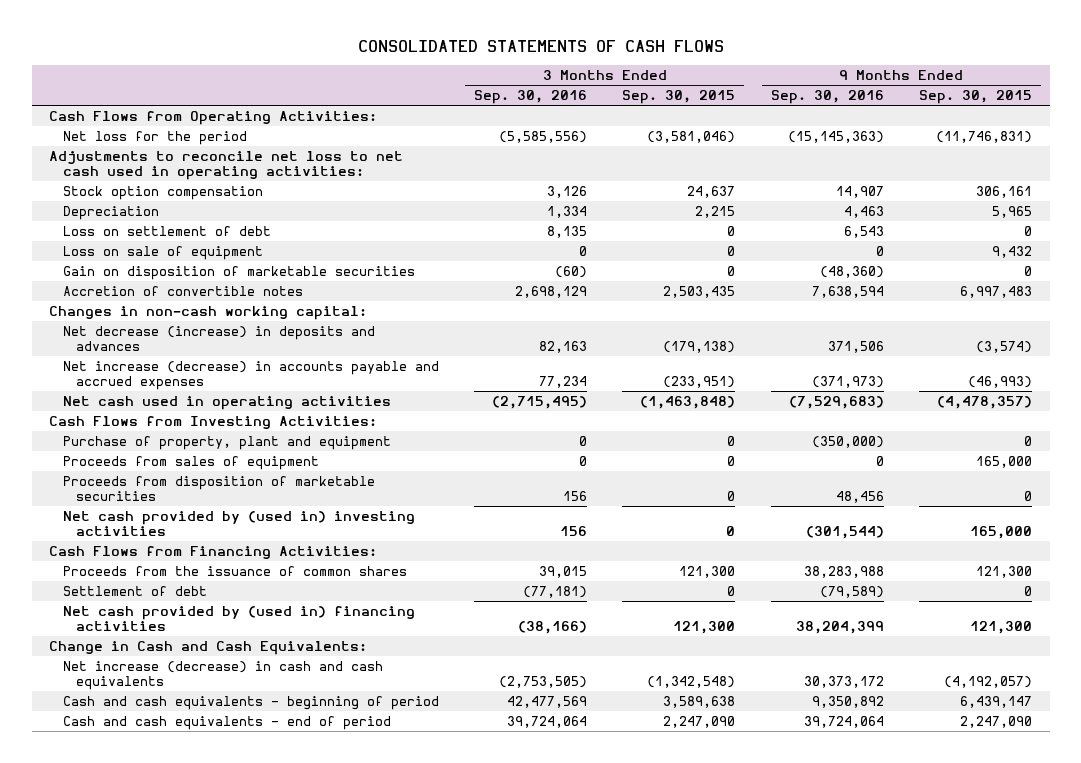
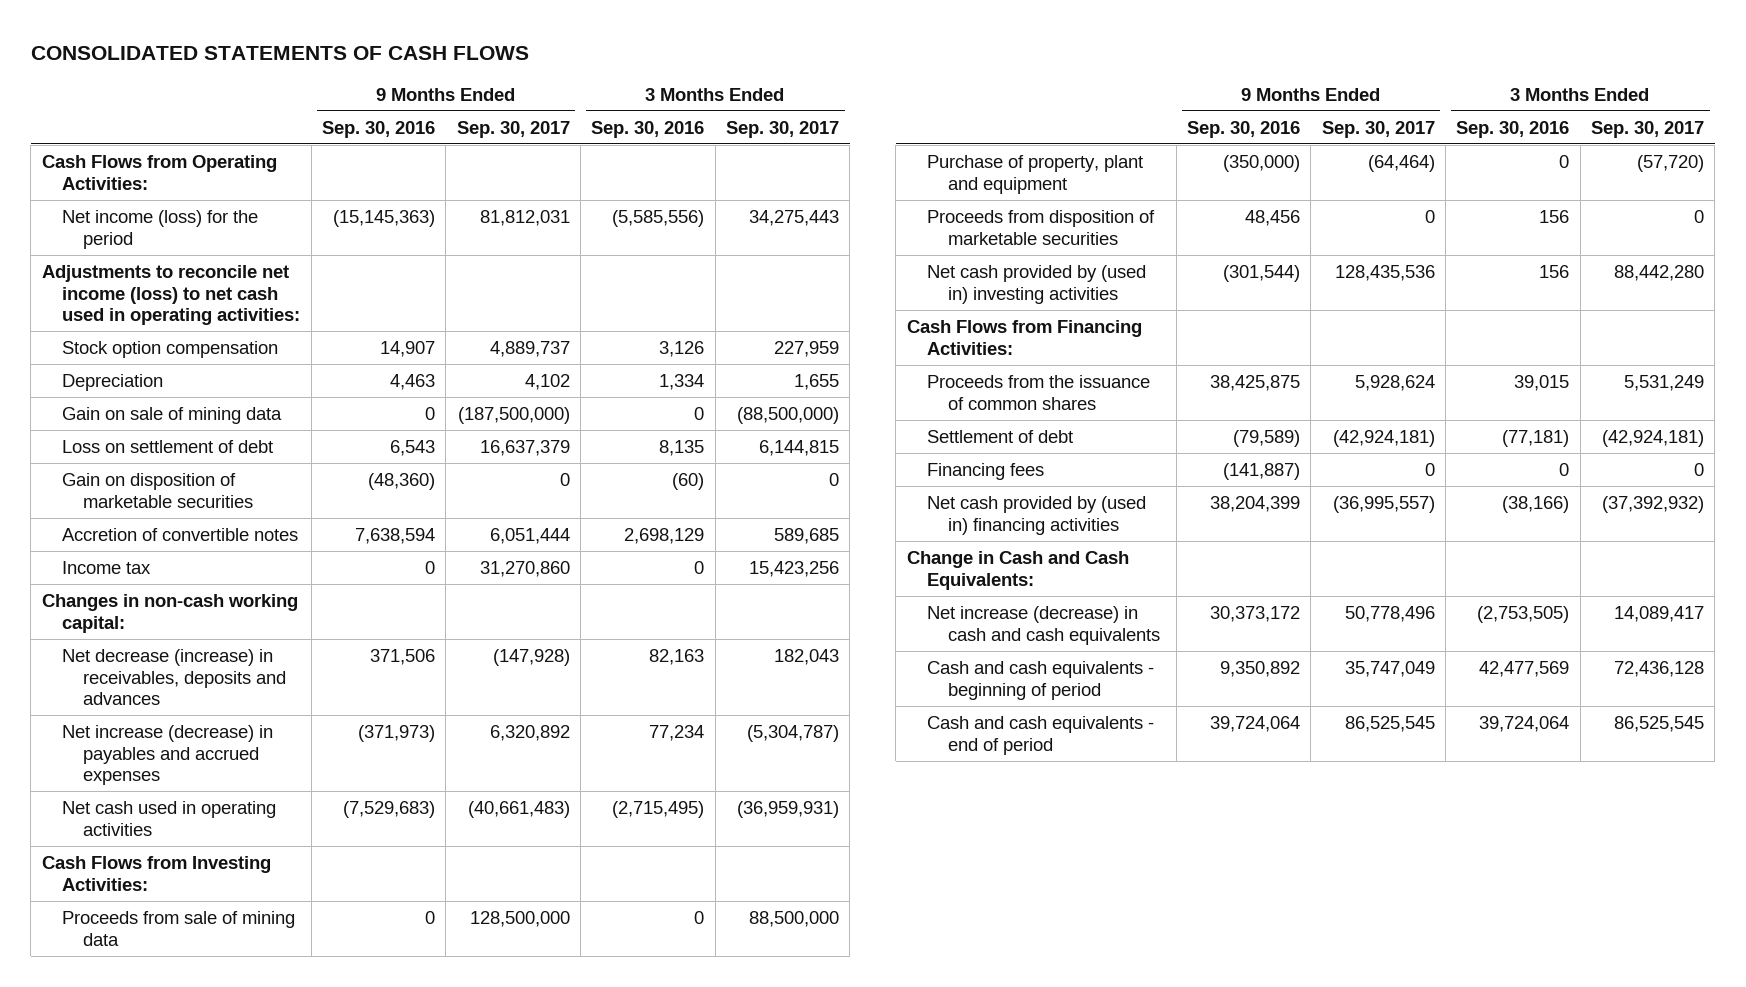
[622,90,736,105] Sep. 30, 2015 -> none
[919,90,1033,105] Sep. 30, 2015 -> none
none -> [456,120,570,138] Sep. 30, 2017
none -> [726,120,840,138] Sep. 30, 2017
[62,131,247,146] Net loss for the period -> [62,209,259,249] Net income (loss) for the period
[49,151,404,181] Adjustments to reconcile net loss to net cash used in operating activities: -> [41,264,301,326] Adjustments to reconcile net income (loss) to net cash used in operating activities:
none -> [62,406,283,424] Gain on sale of mining data
[62,246,263,261] Loss on sale of equipment -> none
none -> [62,560,152,574] Income tax
[62,326,375,352] Net decrease (increase) in deposits and advances -> [62,648,286,706] Net decrease (increase) in receivables, deposits and advances
[62,361,439,391] Net increase (decrease) in accounts payable and accrued expenses -> [62,724,274,786] Net increase (decrease) in payables and accrued expenses
none -> [62,910,296,946] Proceeds from sale of mining data
[62,456,319,471] Proceeds from sales of equipment -> none
[803,566,884,579] 38,283,988 -> [1209,374,1300,391] 38,425,875
none -> [927,462,1045,480] Financing fees

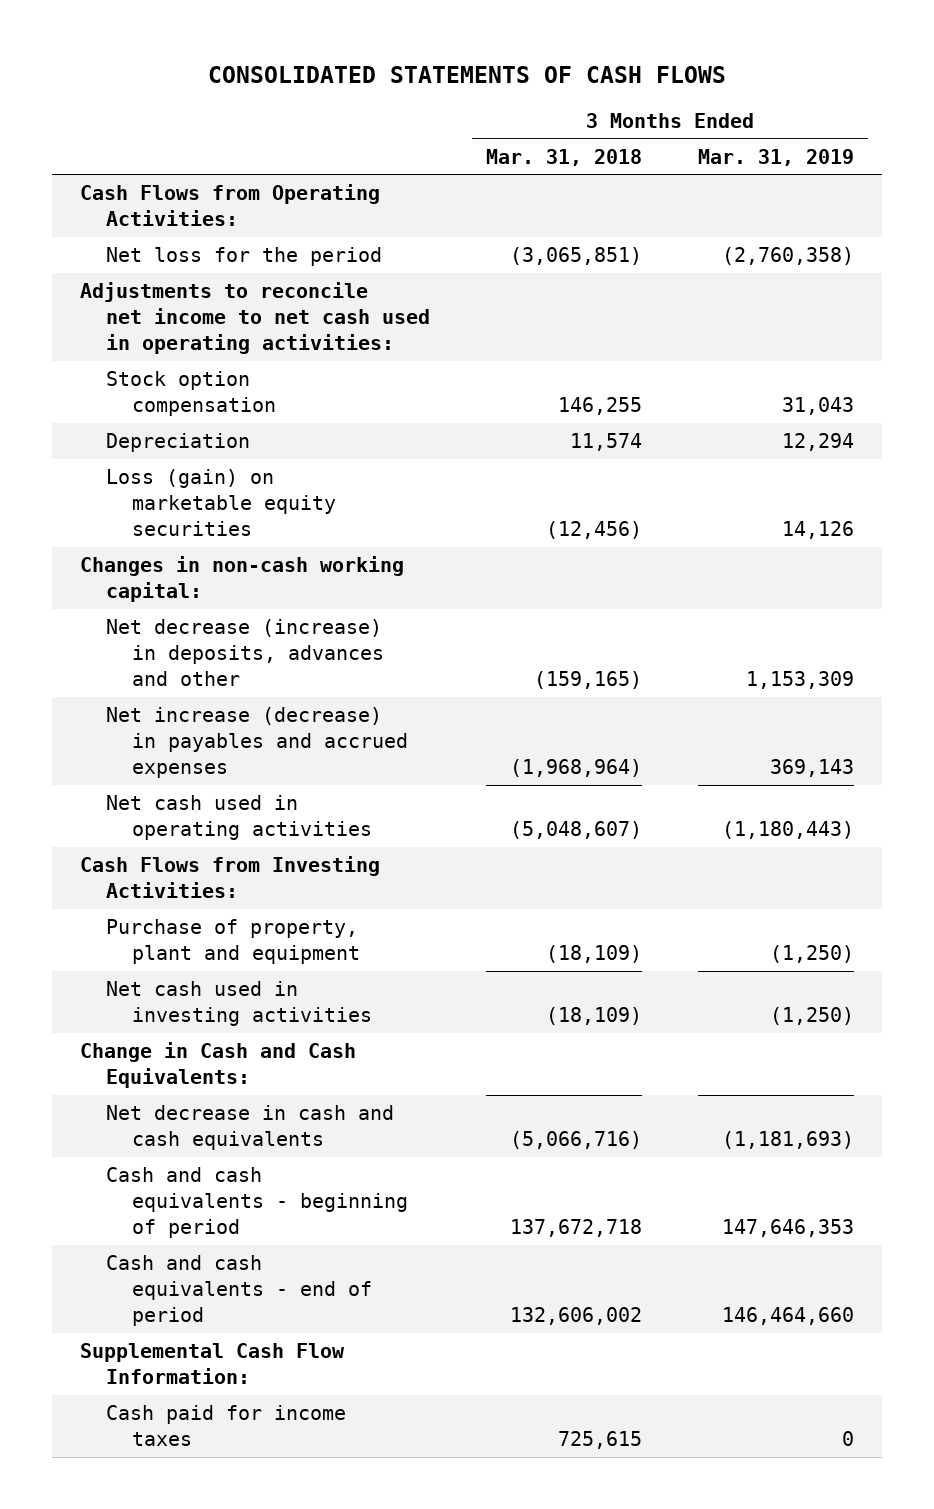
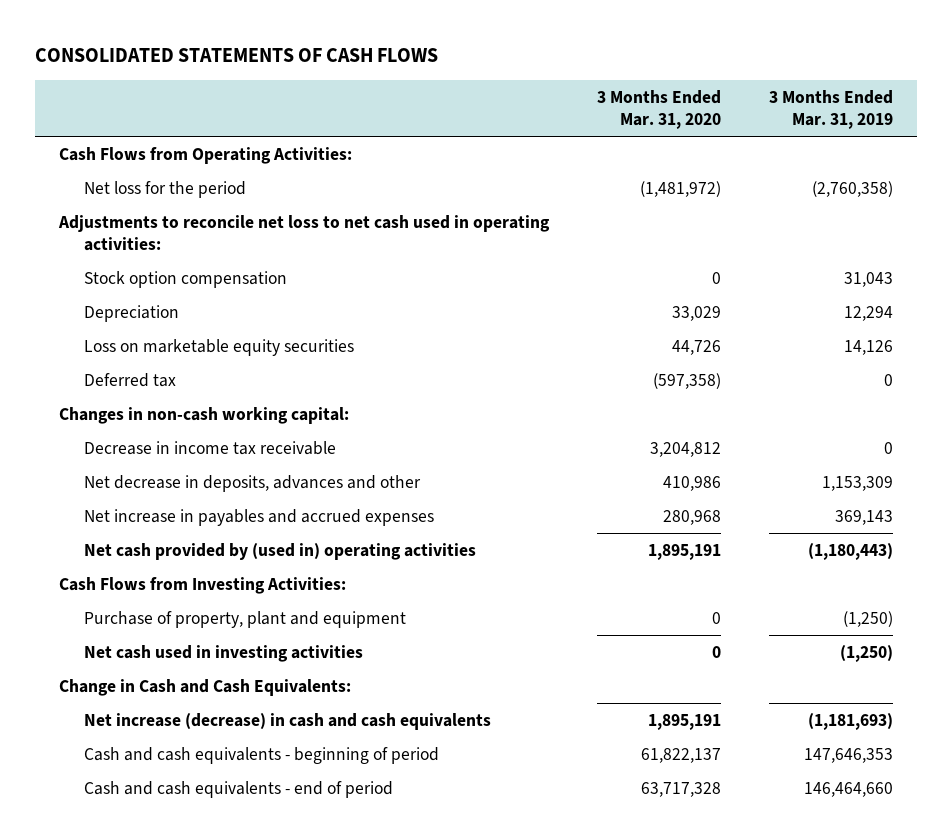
[485,148,642,166] Mar. 31, 2018 -> none
none -> [596,89,721,129] 3 Months Ended Mar. 31, 2020
[79,282,430,355] Adjustments to reconcile net income to net cash used in operating activities: -> [58,214,551,251] Adjustments to reconcile net loss to net cash used in operating activities:
[105,469,336,537] Loss (gain) on marketable equity securities -> [84,338,355,356] Loss on marketable equity securities
none -> [84,372,177,387] Deferred tax
none -> [84,440,337,455] Decrease in income tax receivable
[105,619,384,687] Net decrease (increase) in deposits, advances and other -> [84,474,422,492] Net decrease in deposits, advances and other
[105,707,408,779] Net increase (decrease) in payables and accrued expenses -> [84,508,435,526] Net increase in payables and accrued expenses
[105,795,372,841] Net cash used in operating activities -> [84,542,477,560] Net cash provided by (used in) operating activities
[105,1105,394,1151] Net decrease in cash and cash equivalents -> [84,712,492,730] Net increase (decrease) in cash and cash equivalents
[79,1343,345,1385] Supplemental Cash Flow Information: -> none
[105,1405,346,1447] Cash paid for income taxes -> none

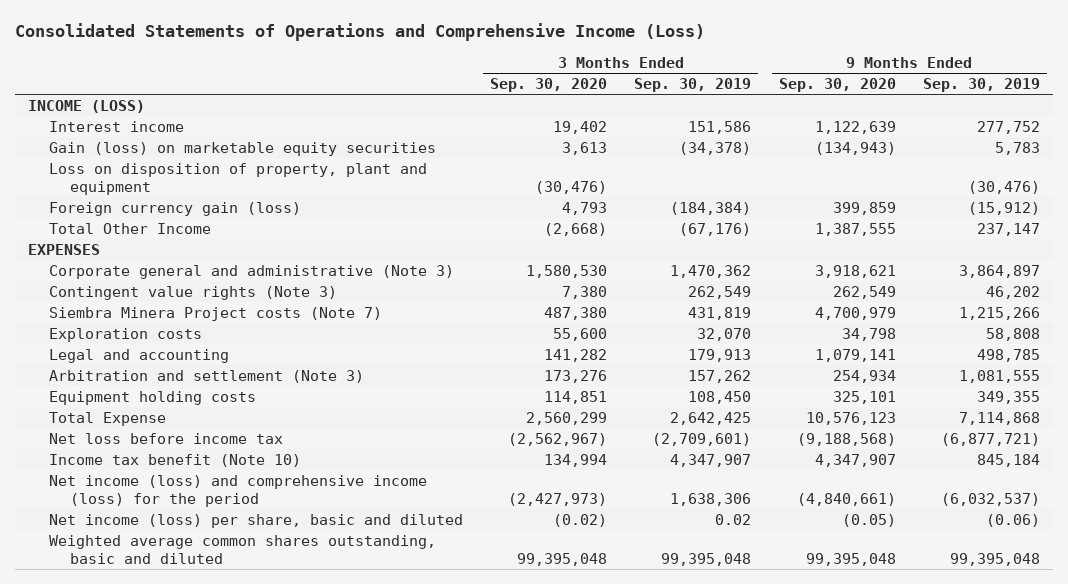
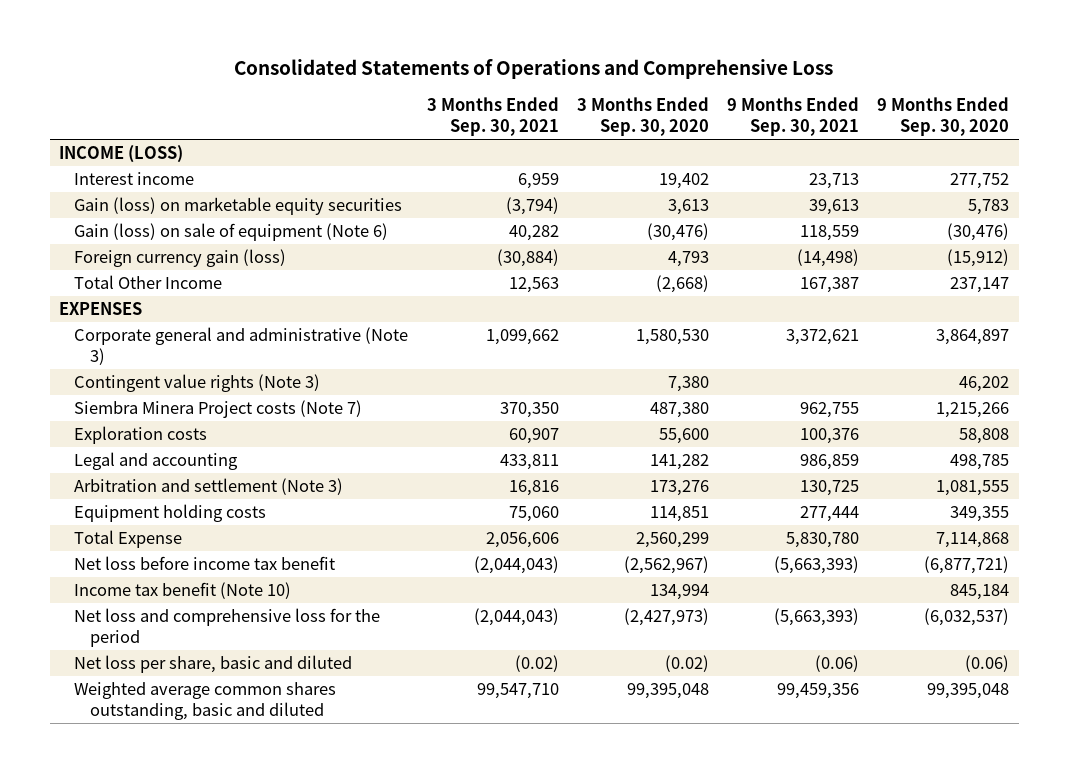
[14,23,705,42] Consolidated Statements of Operations and Comprehensive Income (Loss) -> [234,59,834,80] Consolidated Statements of Operations and Comprehensive Loss
[634,78,752,93] Sep. 30, 2019 -> none
[922,78,1040,93] Sep. 30, 2019 -> none
none -> [426,96,559,137] 3 Months Ended Sep. 30, 2021
none -> [727,96,860,137] 9 Months Ended Sep. 30, 2021
[48,162,427,195] Loss on disposition of property, plant and equipment -> none
[814,120,896,134] 1,122,639 -> [950,172,1010,189] 277,752
[814,141,896,155] (134,943) -> [968,198,1010,215] 5,783
none -> [74,222,389,241] Gain (loss) on sale of equipment (Note 6)
[832,201,896,215] 399,859 -> [947,248,1010,267] (15,912)
[814,222,896,236] 1,387,555 -> [950,276,1010,293] 237,147
[814,264,896,278] 3,918,621 -> [936,328,1010,345] 3,864,897
[832,285,896,299] 262,549 -> [959,375,1010,392] 46,202
[814,306,896,320] 4,700,979 -> [936,401,1010,418] 1,215,266
[841,327,896,341] 34,798 -> [959,427,1010,444] 58,808
[814,348,896,362] 1,079,141 -> [950,453,1010,470] 498,785
[832,369,896,383] 254,934 -> [936,479,1010,496] 1,081,555
[832,390,896,404] 325,101 -> [950,505,1010,522] 349,355
[805,411,896,425] 10,576,123 -> [936,531,1010,548] 7,114,868
[48,432,283,444] Net loss before income tax -> [74,555,336,570] Net loss before income tax benefit
[796,432,896,446] (9,188,568) -> [924,555,1010,574] (6,877,721)
[814,453,896,467] 4,347,907 -> [950,583,1010,600] 845,184
[48,474,427,507] Net income (loss) and comprehensive income (loss) for the period -> [74,607,381,648] Net loss and comprehensive loss for the period
[796,492,896,506] (4,840,661) -> [924,607,1010,626] (6,032,537)
[48,513,463,528] Net income (loss) per share, basic and diluted -> [74,654,353,673] Net loss per share, basic and diluted
[841,513,896,527] (0.05) -> [965,654,1010,672] (0.06)

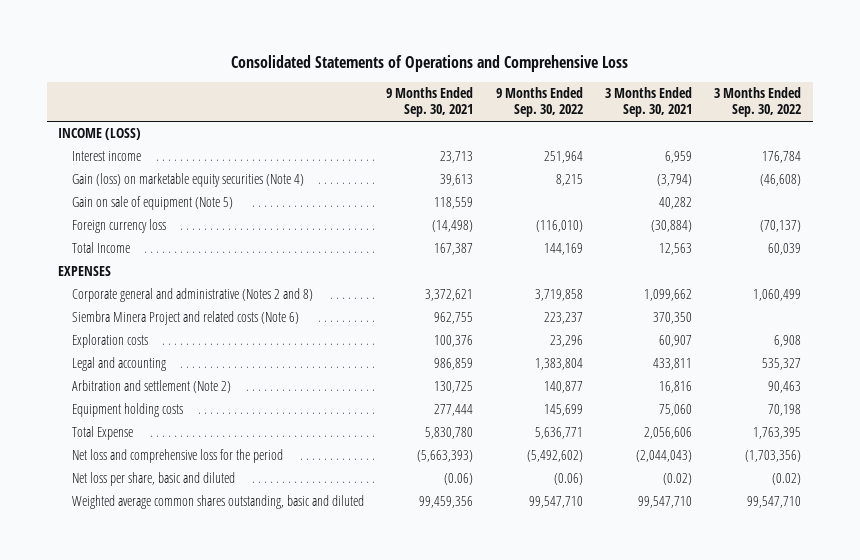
[576,96,709,137] 3 Months Ended Sep. 30, 2020 -> none
[877,96,1010,137] 9 Months Ended Sep. 30, 2020 -> none
none -> [495,87,583,118] 9 Months Ended Sep. 30, 2022
none -> [714,87,802,118] 3 Months Ended Sep. 30, 2022
[74,196,403,215] Gain (loss) on marketable equity securities -> [72,173,305,188] Gain (loss) on marketable equity securities (Note 4)
[74,222,389,241] Gain (loss) on sale of equipment (Note 6) -> [72,196,234,211] Gain on sale of equipment (Note 5)
[74,248,287,267] Foreign currency gain (loss) -> [72,219,167,234] Foreign currency loss
[74,274,223,289] Total Other Income -> [72,242,131,254] Total Income
[74,373,321,392] Contingent value rights (Note 3) -> none
[74,326,409,366] Corporate general and administrative (Note 3) -> [72,288,314,303] Corporate general and administrative (Notes 2 and 8)
[74,399,363,418] Siembra Minera Project costs (Note 7) -> [72,311,300,326] Siembra Minera Project and related costs (Note 6)
[74,477,344,495] Arbitration and settlement (Note 3) -> [72,380,232,394] Arbitration and settlement (Note 2)
[74,555,336,570] Net loss before income tax benefit -> none
[74,581,292,599] Income tax benefit (Note 10) -> none

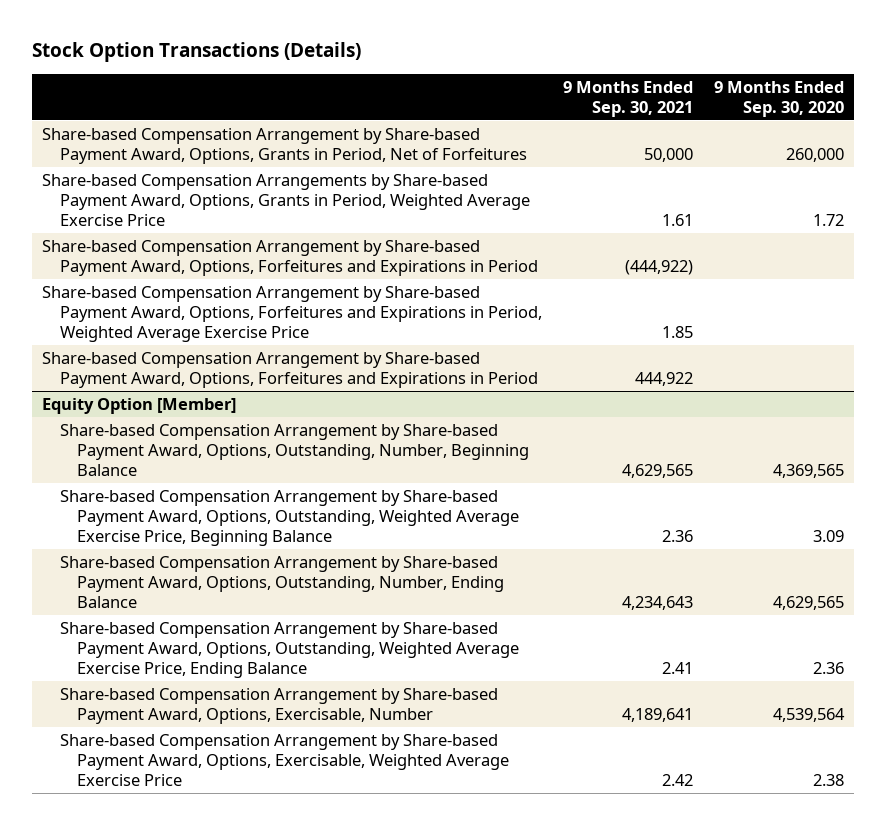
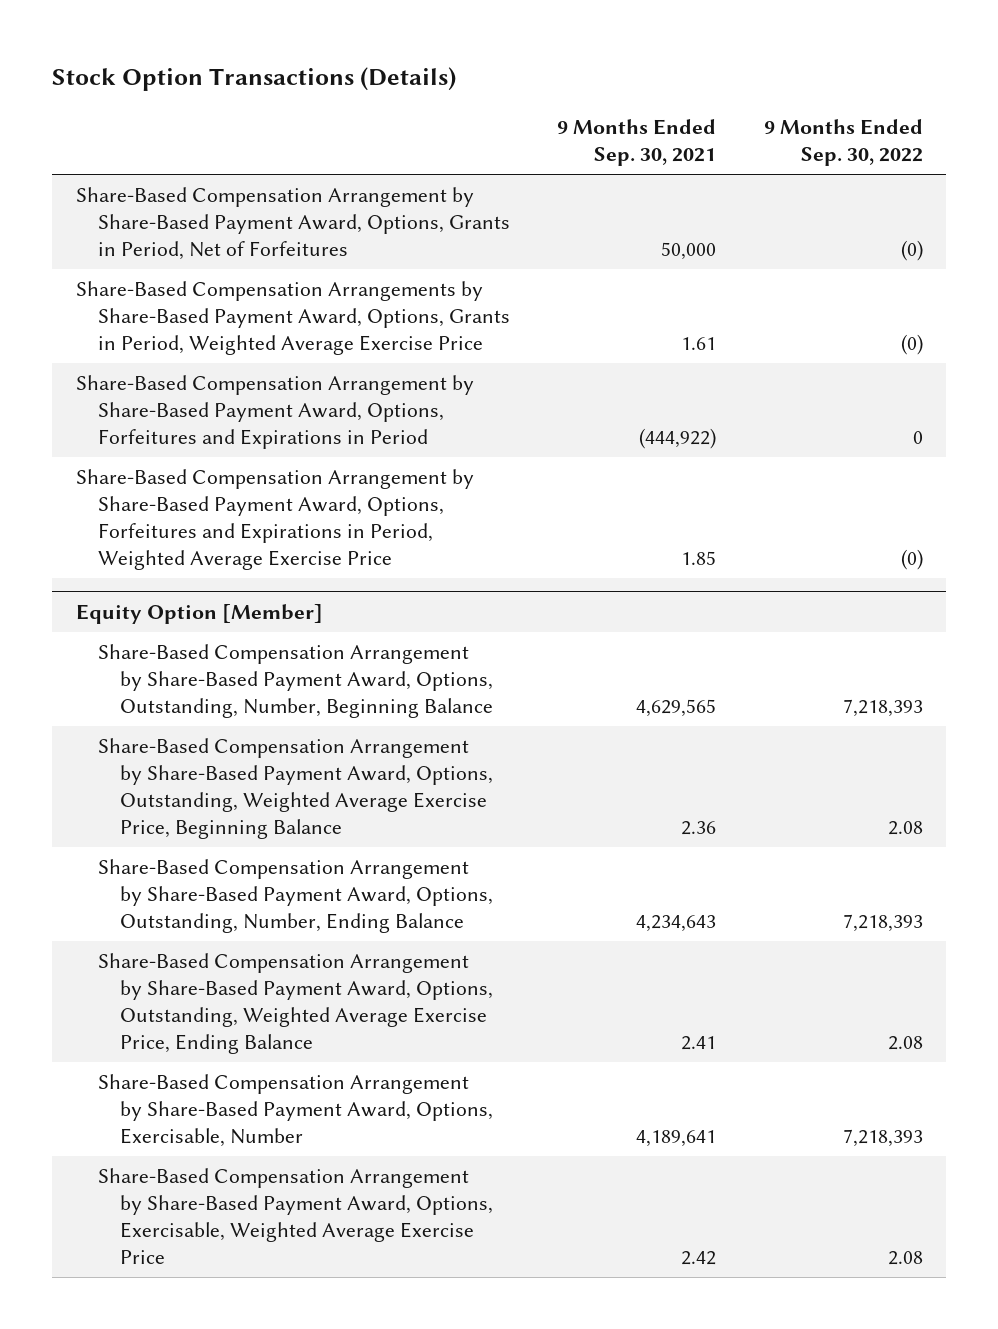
[713,80,844,117] 9 Months Ended Sep. 30, 2020 -> none
none -> [763,119,923,167] 9 Months Ended Sep. 30, 2022
[42,351,538,389] Share-based Compensation Arrangement by Share-based Payment Award, Options, Forfeitures and Expirations in Period -> none
[42,127,527,165] Share-based Compensation Arrangement by Share-based Payment Award, Options, Grants in Period, Net of Forfeitures -> [75,187,510,261] Share-Based Compensation Arrangement by Share-Based Payment Award, Options, Grants in Period, Net of Forfeitures
[42,173,530,227] Share-based Compensation Arrangements by Share-based Payment Award, Options, Grants in Period, Weighted Average Exercise Price -> [75,281,510,356] Share-Based Compensation Arrangements by Share-Based Payment Award, Options, Grants in Period, Weighted Average Exercise Price
[42,239,538,277] Share-based Compensation Arrangement by Share-based Payment Award, Options, Forfeitures and Expirations in Period -> [75,375,474,450] Share-Based Compensation Arrangement by Share-Based Payment Award, Options, Forfeitures and Expirations in Period
[42,285,542,343] Share-based Compensation Arrangement by Share-based Payment Award, Options, Forfeitures and Expirations in Period, Weighted Average Exercise Price -> [75,469,474,570] Share-Based Compensation Arrangement by Share-Based Payment Award, Options, Forfeitures and Expirations in Period, Weighted Average Exercise Price
[59,423,529,477] Share-based Compensation Arrangement by Share-based Payment Award, Options, Outstanding, Number, Beginning Balance -> [97,644,493,719] Share-Based Compensation Arrangement by Share-Based Payment Award, Options, Outstanding, Number, Beginning Balance
[59,489,519,547] Share-based Compensation Arrangement by Share-based Payment Award, Options, Outstanding, Weighted Average Exercise Price, Beginning Balance -> [97,738,493,839] Share-Based Compensation Arrangement by Share-Based Payment Award, Options, Outstanding, Weighted Average Exercise Price, Beginning Balance
[59,555,504,609] Share-based Compensation Arrangement by Share-based Payment Award, Options, Outstanding, Number, Ending Balance -> [97,859,493,934] Share-Based Compensation Arrangement by Share-Based Payment Award, Options, Outstanding, Number, Ending Balance
[59,621,519,679] Share-based Compensation Arrangement by Share-based Payment Award, Options, Outstanding, Weighted Average Exercise Price, Ending Balance -> [97,953,493,1054] Share-Based Compensation Arrangement by Share-Based Payment Award, Options, Outstanding, Weighted Average Exercise Price, Ending Balance
[59,687,498,725] Share-based Compensation Arrangement by Share-based Payment Award, Options, Exercisable, Number -> [97,1074,493,1148] Share-Based Compensation Arrangement by Share-Based Payment Award, Options, Exercisable, Number
[59,733,509,787] Share-based Compensation Arrangement by Share-based Payment Award, Options, Exercisable, Weighted Average Exercise Price -> [97,1168,493,1264] Share-Based Compensation Arrangement by Share-Based Payment Award, Options, Exercisable, Weighted Average Exercise Price

